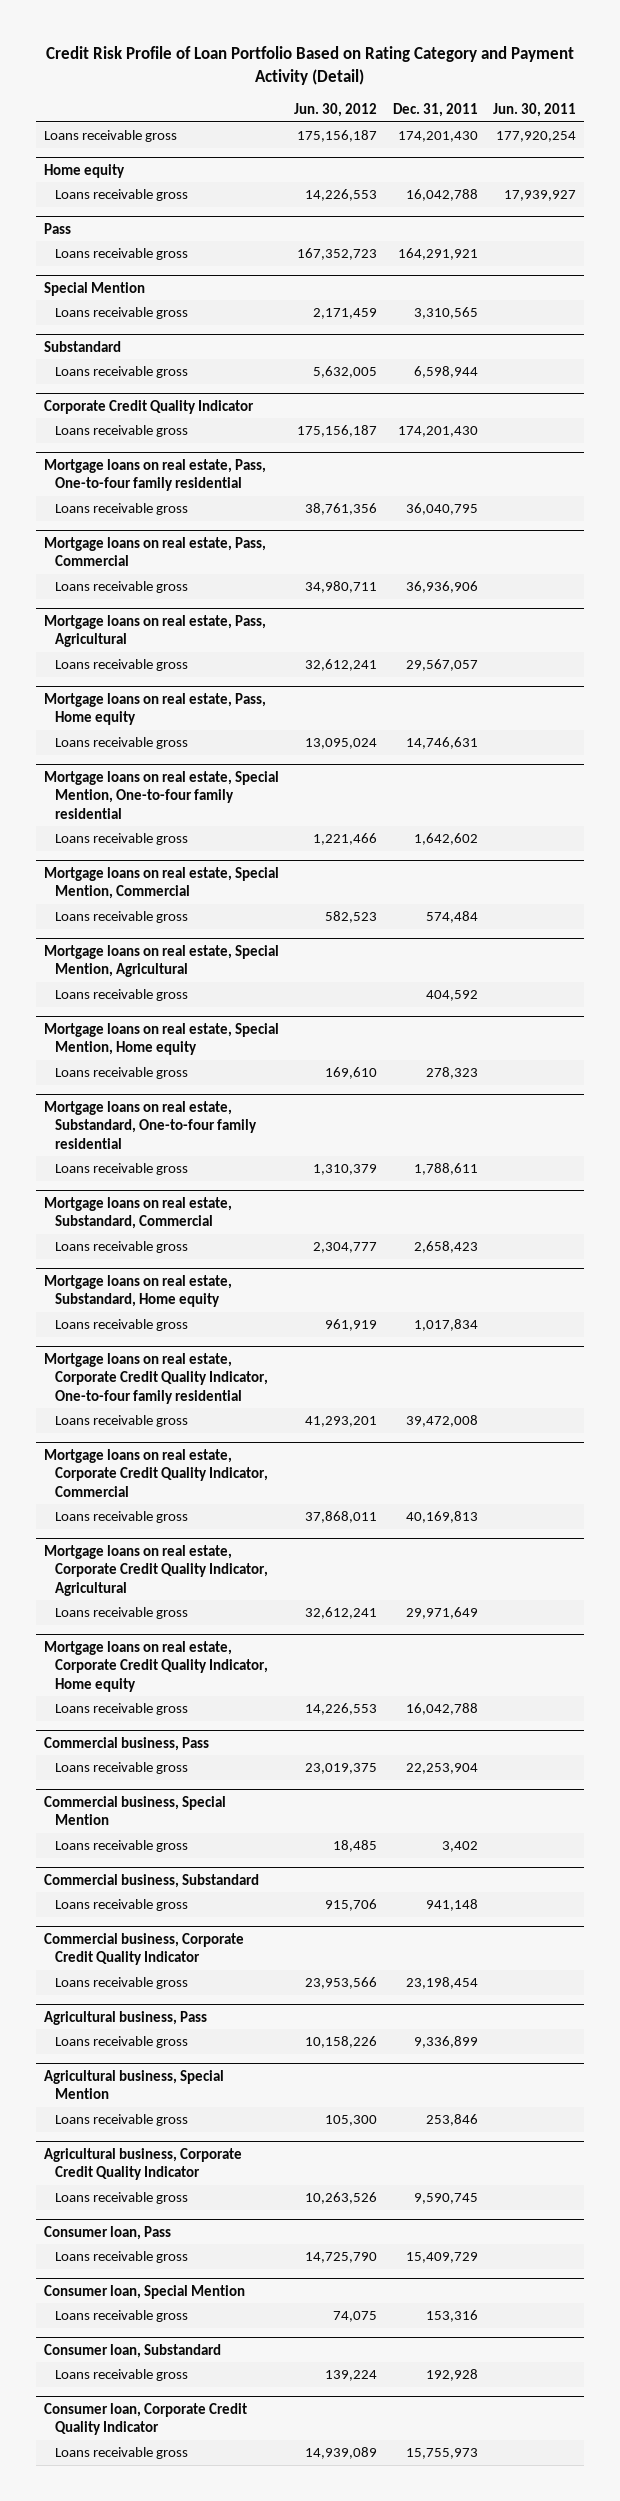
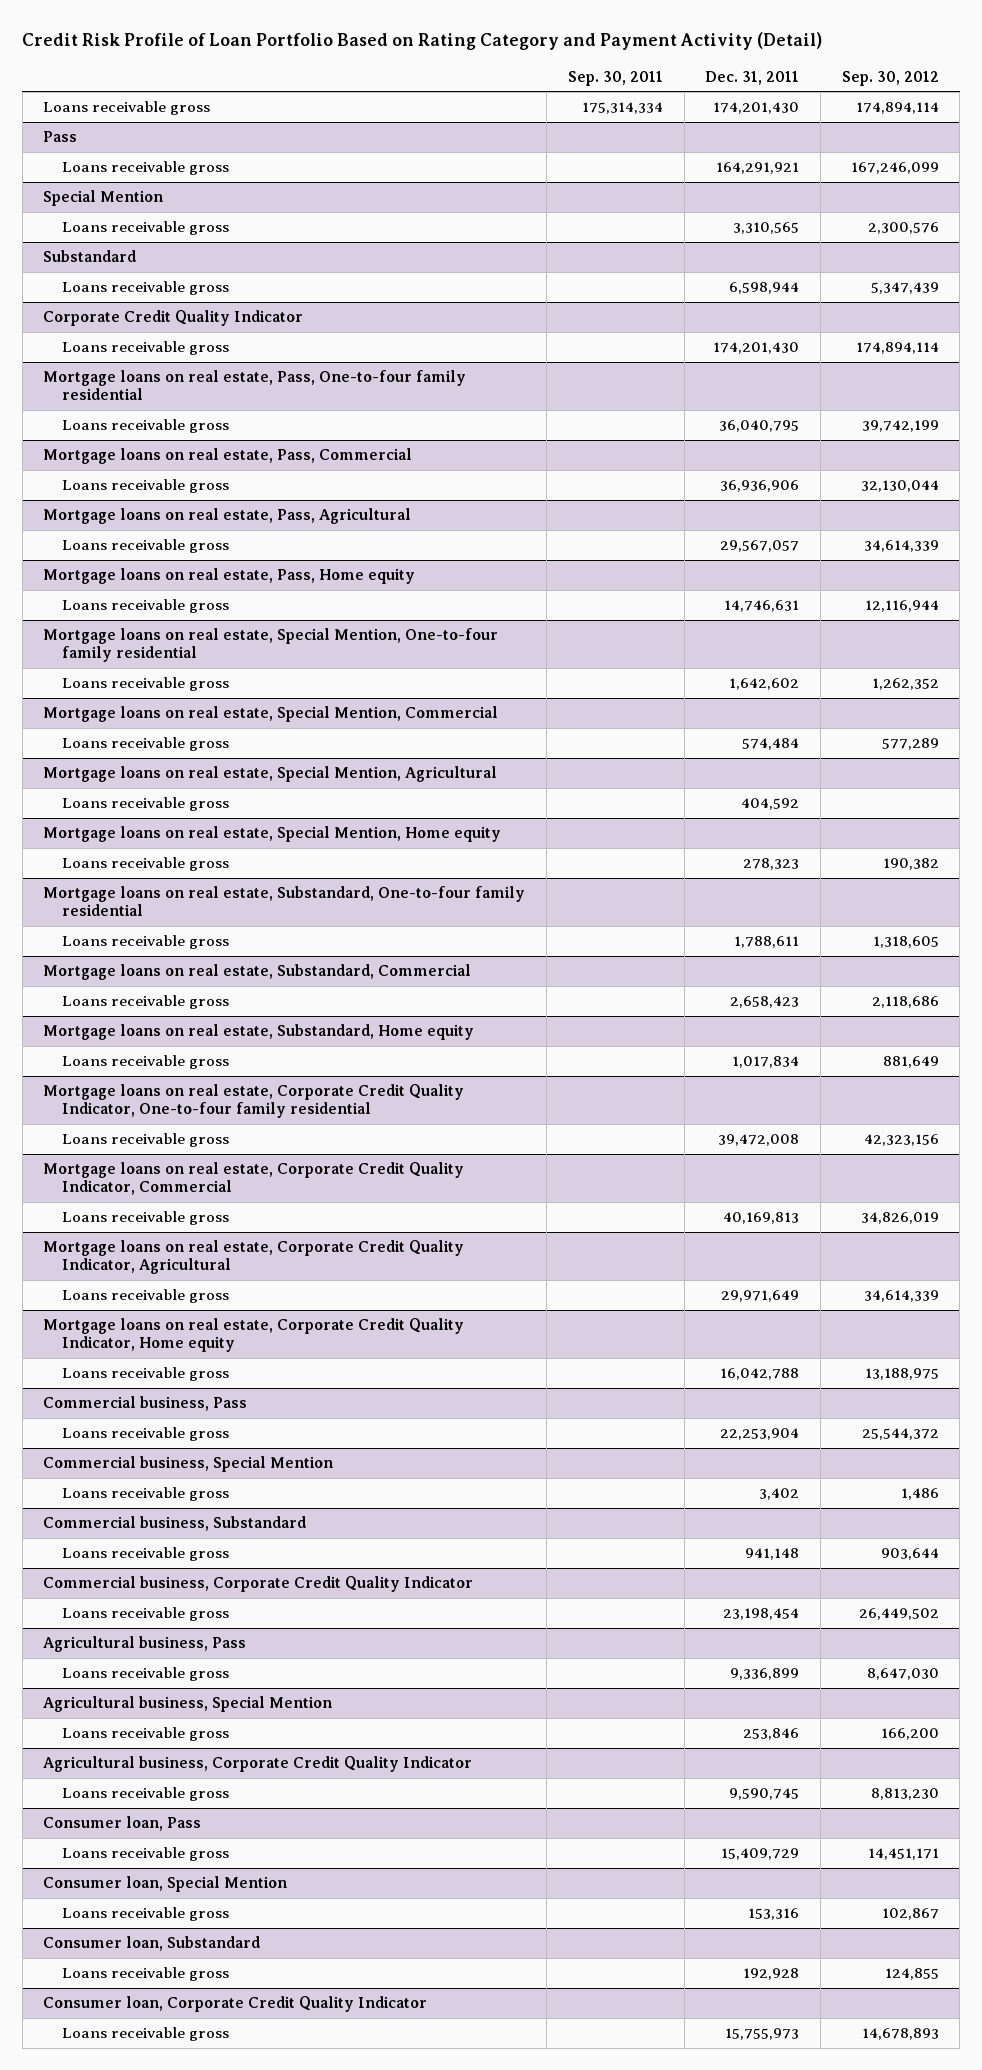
[294,102,378,117] Jun. 30, 2012 -> none
[493,102,577,117] Jun. 30, 2011 -> none
none -> [567,70,663,86] Sep. 30, 2011
none -> [841,70,939,86] Sep. 30, 2012
[43,163,125,178] Home equity -> none
[55,189,189,202] Loans receivable gross -> none

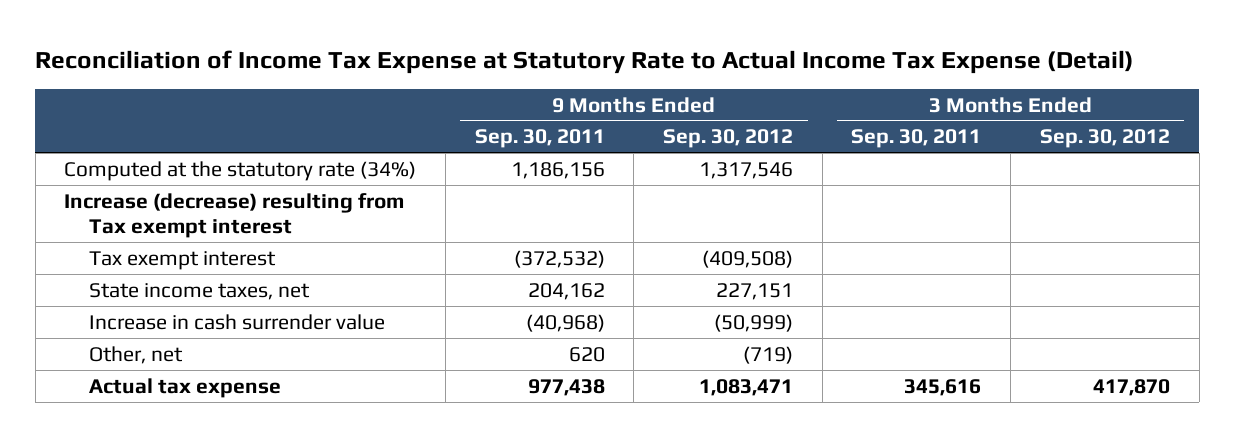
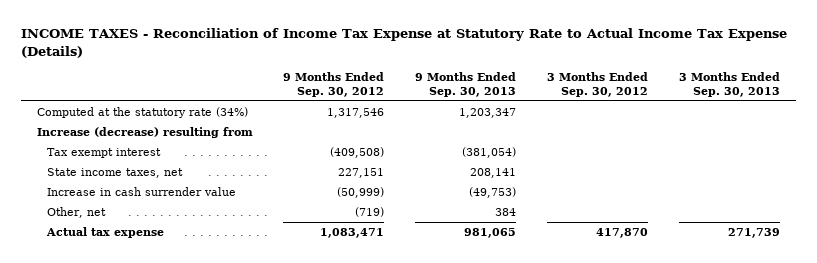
[35,49,1135,74] Reconciliation of Income Tax Expense at Statutory Rate to Actual Income Tax Expense (Detail) -> [21,28,788,58] INCOME TAXES - Reconciliation of Income Tax Expense at Statutory Rate to Actual Income Tax Expense (Details)
[474,129,605,149] Sep. 30, 2011 -> none
[851,129,982,149] Sep. 30, 2011 -> none
none -> [415,71,517,98] 9 Months Ended Sep. 30, 2013
none -> [679,71,781,98] 3 Months Ended Sep. 30, 2013
[64,192,405,238] Increase (decrease) resulting from Tax exempt interest -> [36,126,253,138] Increase (decrease) resulting from

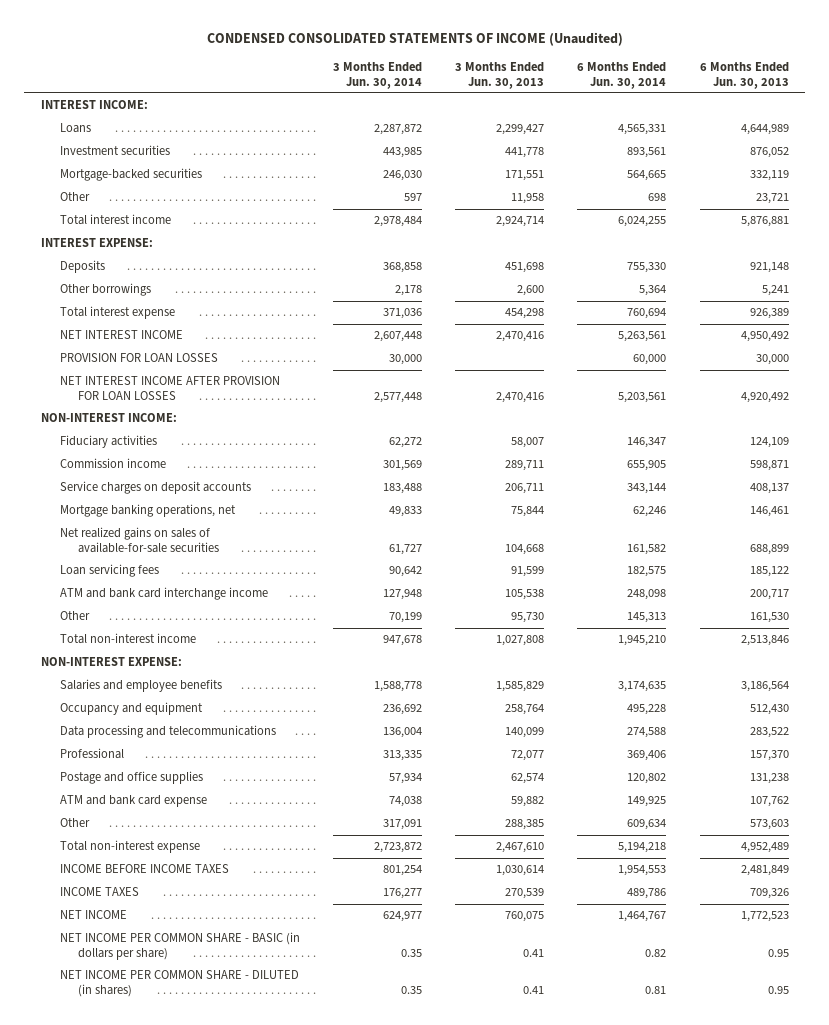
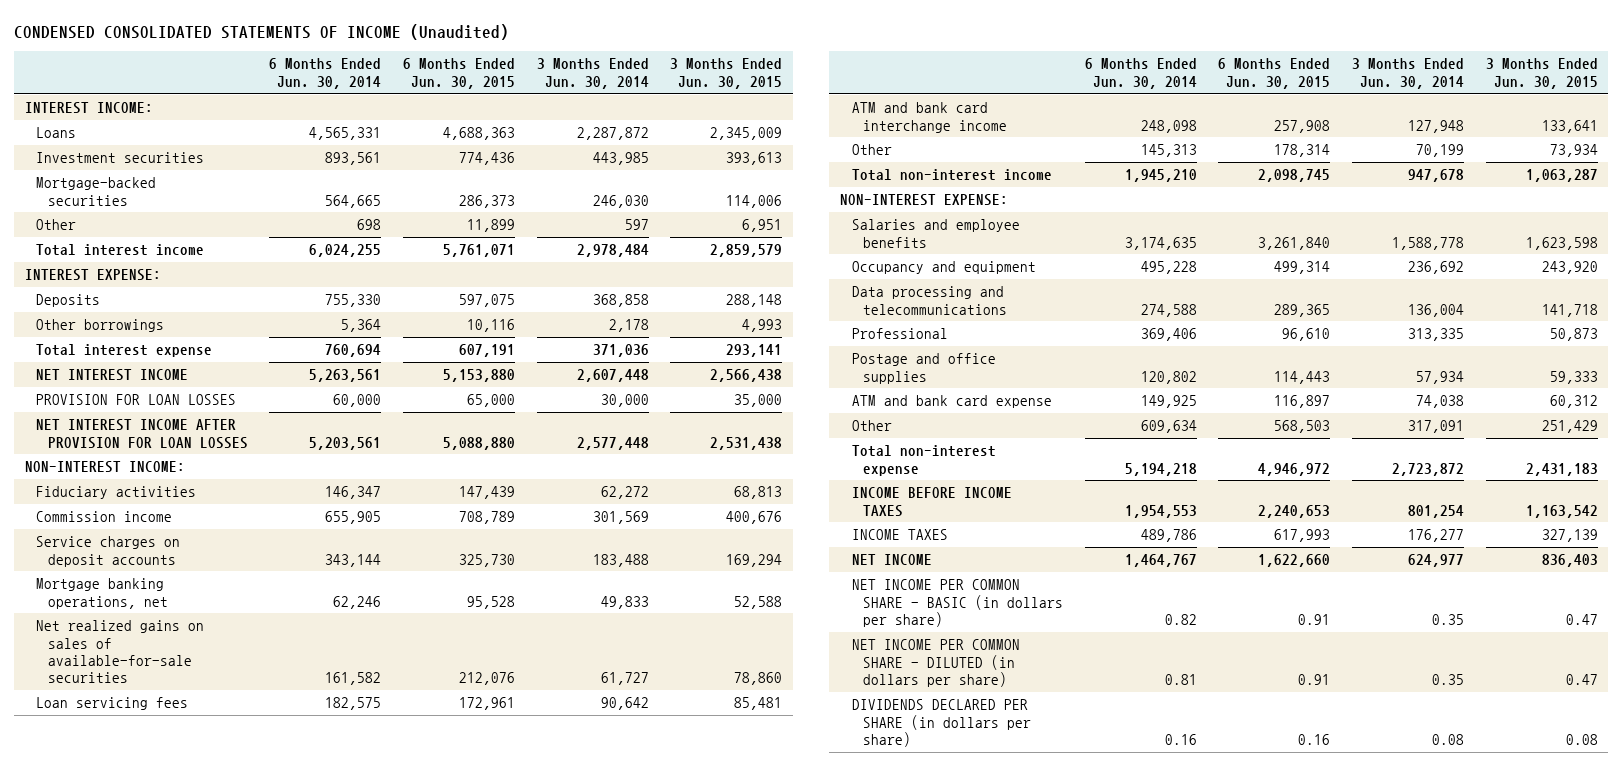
[455,62,545,89] 3 Months Ended Jun. 30, 2013 -> none
[699,62,789,89] 6 Months Ended Jun. 30, 2013 -> none
none -> [402,58,515,89] 6 Months Ended Jun. 30, 2015
none -> [670,58,783,89] 3 Months Ended Jun. 30, 2015
[59,970,299,997] NET INCOME PER COMMON SHARE - DILUTED (in shares) -> [851,639,1020,688] NET INCOME PER COMMON SHARE - DILUTED (in dollars per share)
none -> [851,699,1032,748] DIVIDENDS DECLARED PER SHARE (in dollars per share)

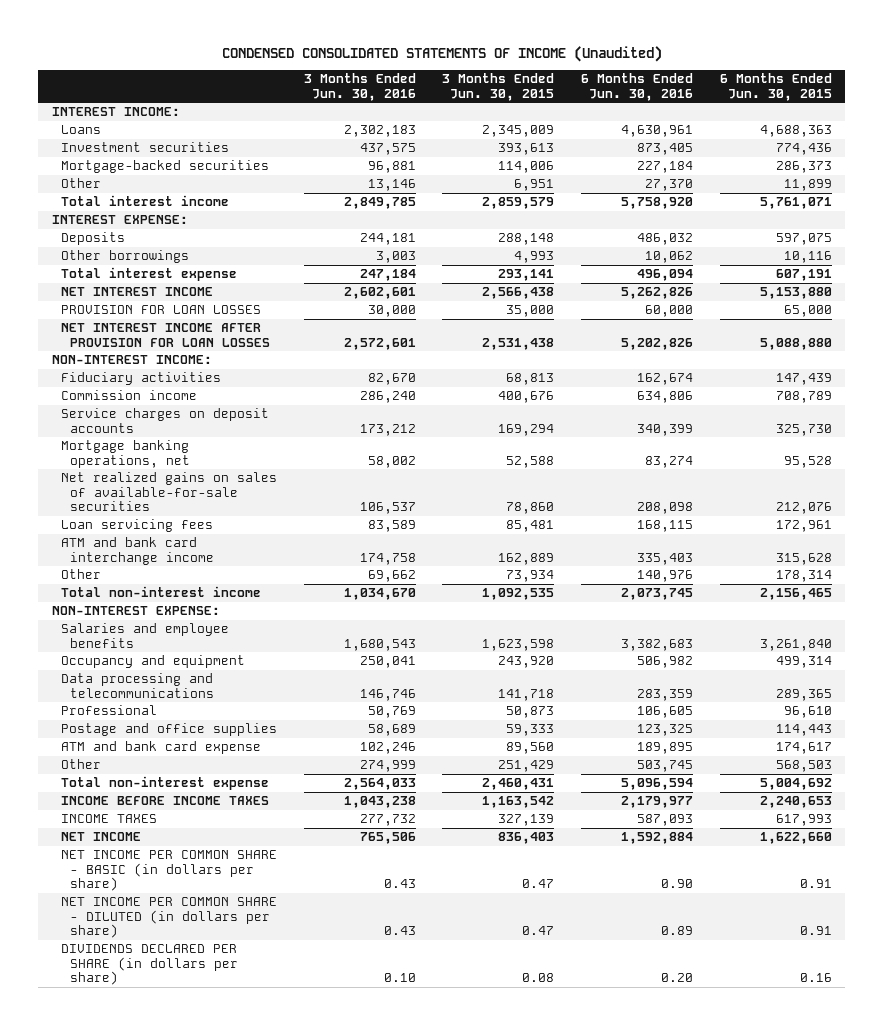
[269,58,382,89] 6 Months Ended Jun. 30, 2014 -> none
[536,58,649,89] 3 Months Ended Jun. 30, 2014 -> none
none -> [303,73,416,101] 3 Months Ended Jun. 30, 2016
none -> [581,73,694,101] 6 Months Ended Jun. 30, 2016
[1274,119,1331,133] 257,908 -> [775,552,832,565] 315,628
[1541,119,1598,133] 133,641 -> [498,552,555,565] 162,889
[1258,169,1331,183] 2,098,745 -> [759,588,832,601] 2,156,465
[1525,169,1598,183] 1,063,287 -> [482,588,555,601] 1,092,535
[1274,395,1331,409] 116,897 -> [775,742,832,755] 174,617
[1549,395,1598,409] 60,312 -> [506,742,555,755] 89,560
[1258,462,1331,476] 4,946,972 -> [759,778,832,791] 5,004,692
[1525,462,1598,476] 2,431,183 -> [482,778,555,791] 2,460,431

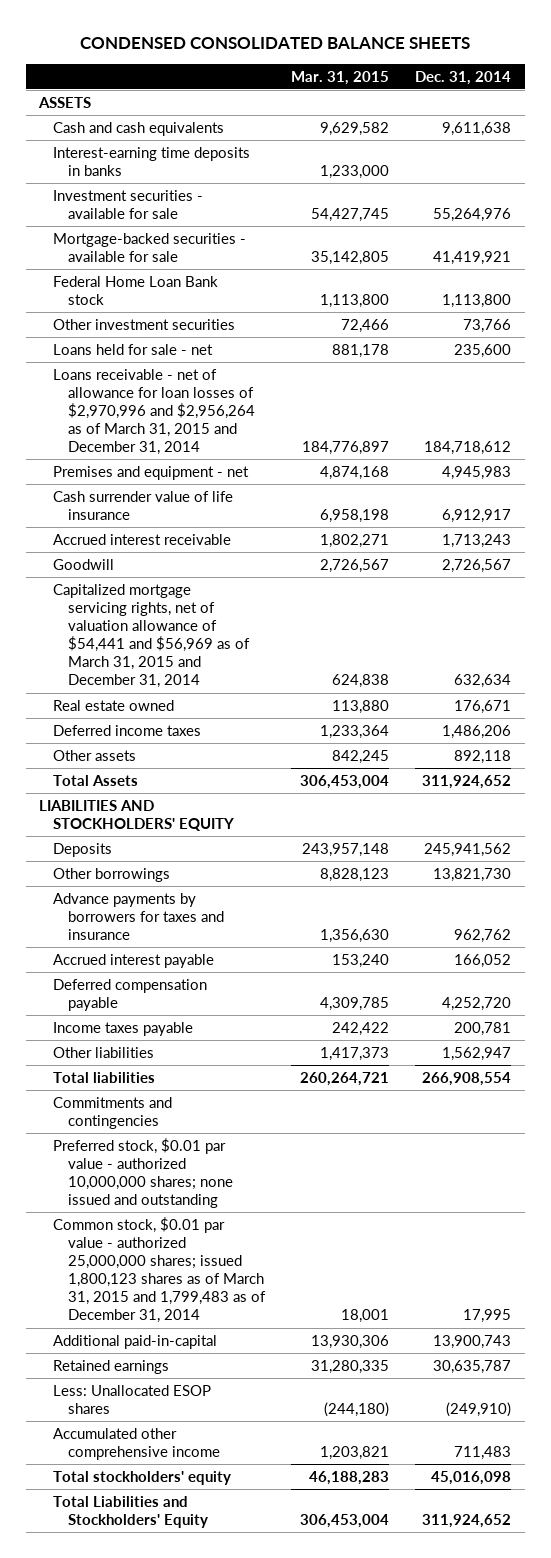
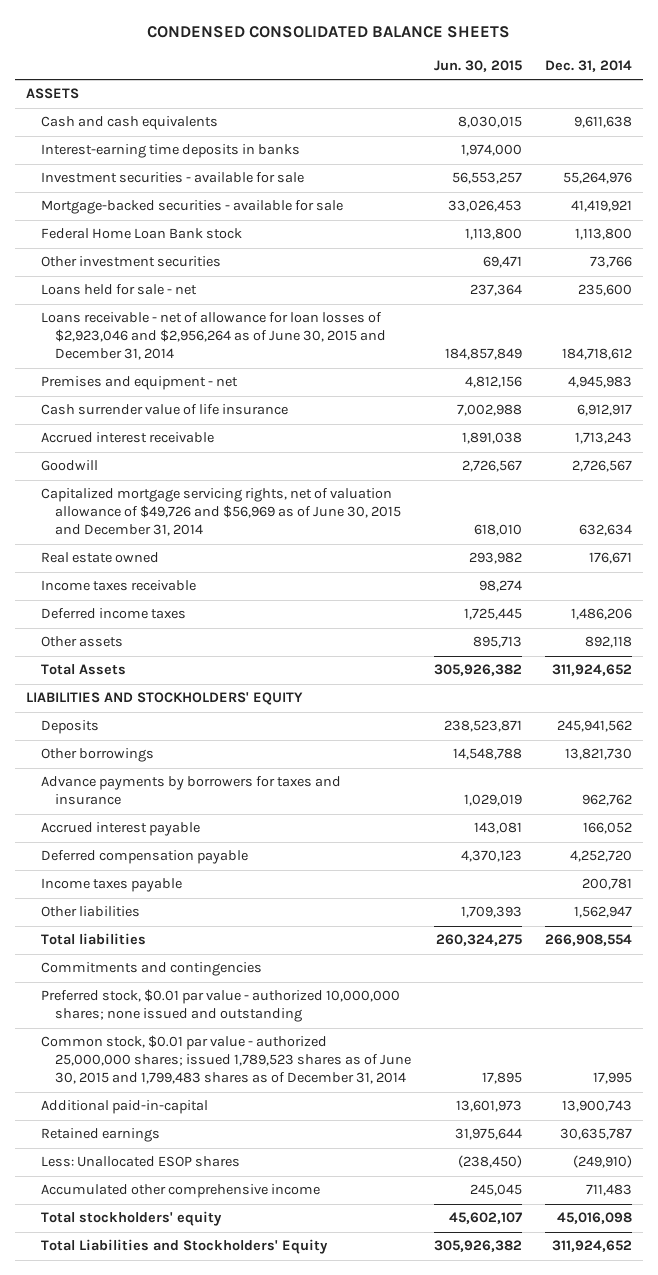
[291,70,390,85] Mar. 31, 2015 -> none
none -> [433,59,522,72] Jun. 30, 2015
[53,368,255,456] Loans receivable - net of allowance for loan losses of $2,970,996 and $2,956,264 as of March 31, 2015 and December 31, 2014 -> [40,312,386,361] Loans receivable - net of allowance for loan losses of $2,923,046 and $2,956,264 as of June 30, 2015 and December 31, 2014
[53,583,250,689] Capitalized mortgage servicing rights, net of valuation allowance of $54,441 and $56,969 as of March 31, 2015 and December 31, 2014 -> [40,488,401,537] Capitalized mortgage servicing rights, net of valuation allowance of $49,726 and $56,969 as of June 30, 2015 and December 31, 2014
none -> [40,580,196,592] Income taxes receivable
[53,1216,266,1324] Common stock, $0.01 par value - authorized 25,000,000 shares; issued 1,800,123 shares as of March 31, 2015 and 1,799,483 as of December 31, 2014 -> [40,1035,411,1085] Common stock, $0.01 par value - authorized 25,000,000 shares; issued 1,789,523 shares as of June 30, 2015 and 1,799,483 shares as of December 31, 2014

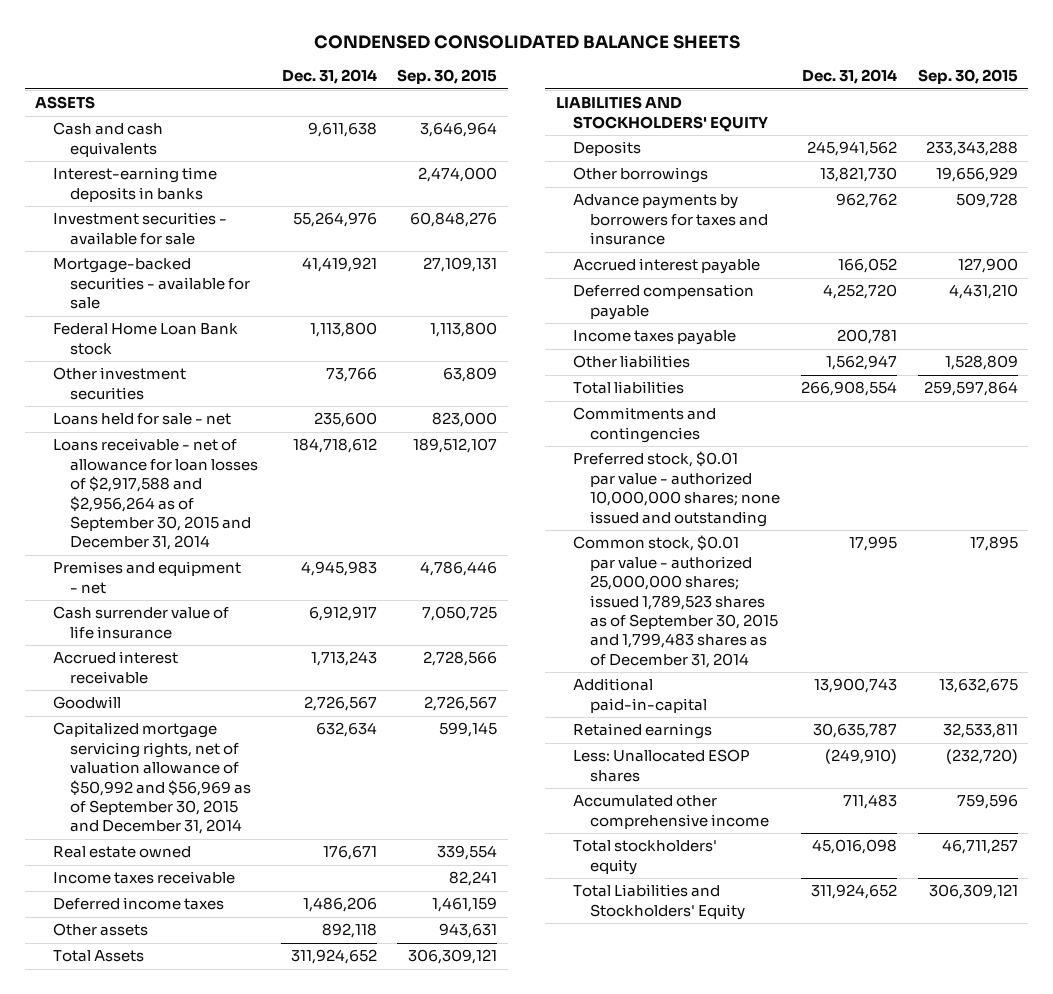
[433,59,522,72] Jun. 30, 2015 -> none
none -> [397,69,498,85] Sep. 30, 2015
[40,312,386,361] Loans receivable - net of allowance for loan losses of $2,923,046 and $2,956,264 as of June 30, 2015 and December 31, 2014 -> [52,438,258,551] Loans receivable - net of allowance for loan losses of $2,917,588 and $2,956,264 as of September 30, 2015 and December 31, 2014
[40,488,401,537] Capitalized mortgage servicing rights, net of valuation allowance of $49,726 and $56,969 as of June 30, 2015 and December 31, 2014 -> [52,722,251,835] Capitalized mortgage servicing rights, net of valuation allowance of $50,992 and $56,969 as of September 30, 2015 and December 31, 2014
[40,1035,411,1085] Common stock, $0.01 par value - authorized 25,000,000 shares; issued 1,789,523 shares as of June 30, 2015 and 1,799,483 shares as of December 31, 2014 -> [573,535,779,668] Common stock, $0.01 par value - authorized 25,000,000 shares; issued 1,789,523 shares as of September 30, 2015 and 1,799,483 shares as of December 31, 2014

